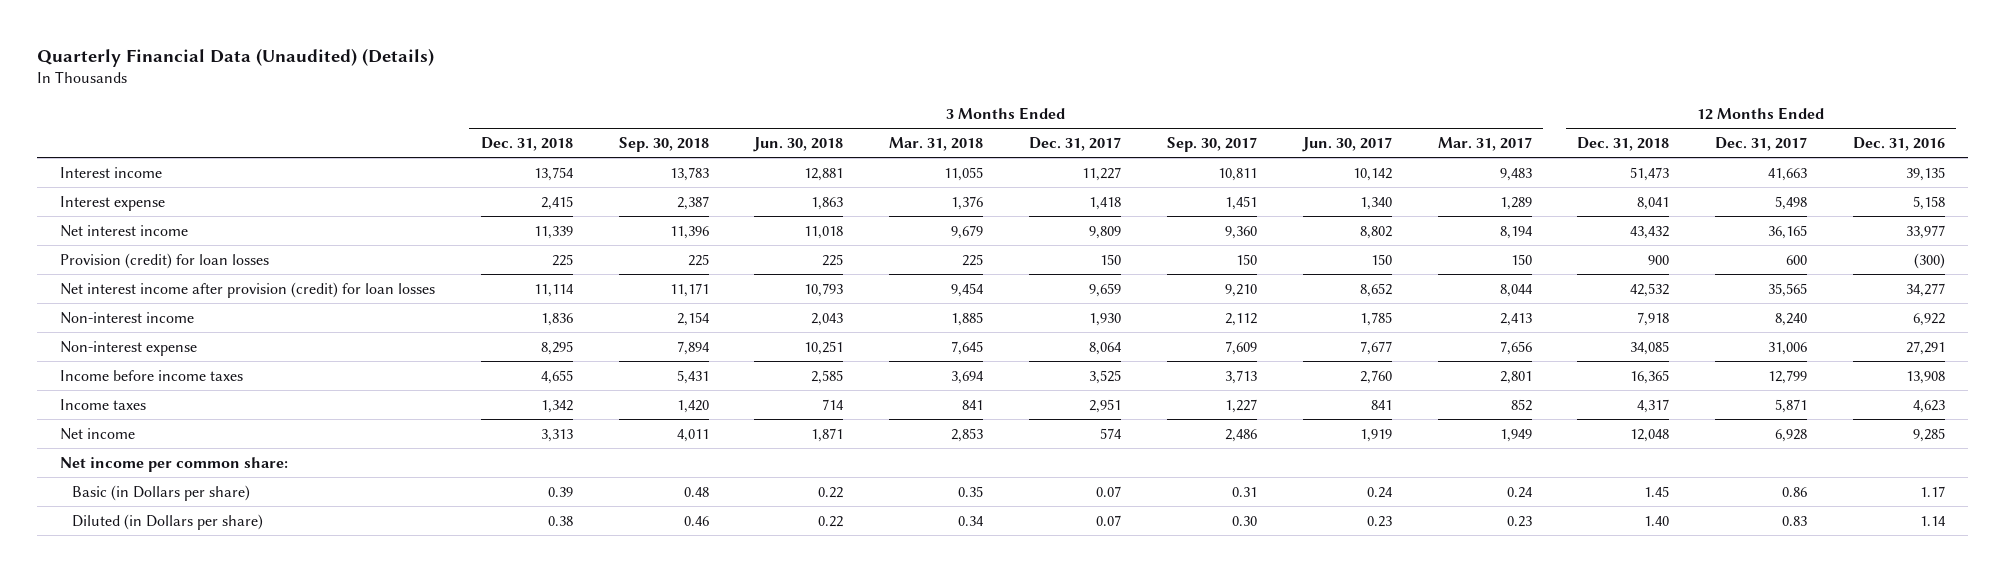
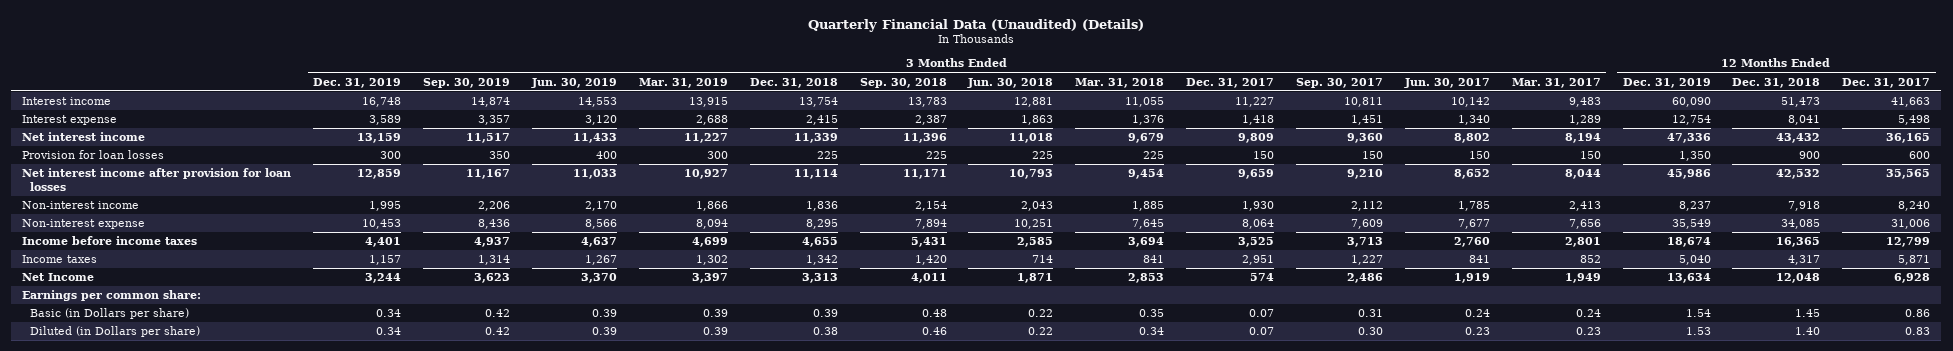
[1852,136,1945,151] Dec. 31, 2016 -> none
none -> [313,77,402,88] Dec. 31, 2019
none -> [423,77,511,88] Sep. 30, 2019
none -> [530,77,617,88] Jun. 30, 2019
none -> [638,77,728,88] Mar. 31, 2019
none -> [1622,77,1711,88] Dec. 31, 2019
[59,252,269,269] Provision (credit) for loan losses -> [22,150,165,160] Provision for loan losses
[59,281,435,298] Net interest income after provision (credit) for loan losses -> [22,168,292,191] Net interest income after provision for loan losses
[59,427,135,440] Net income -> [22,273,95,282] Net Income
[59,456,288,472] Net income per common share: -> [22,290,202,302] Earnings per common share:

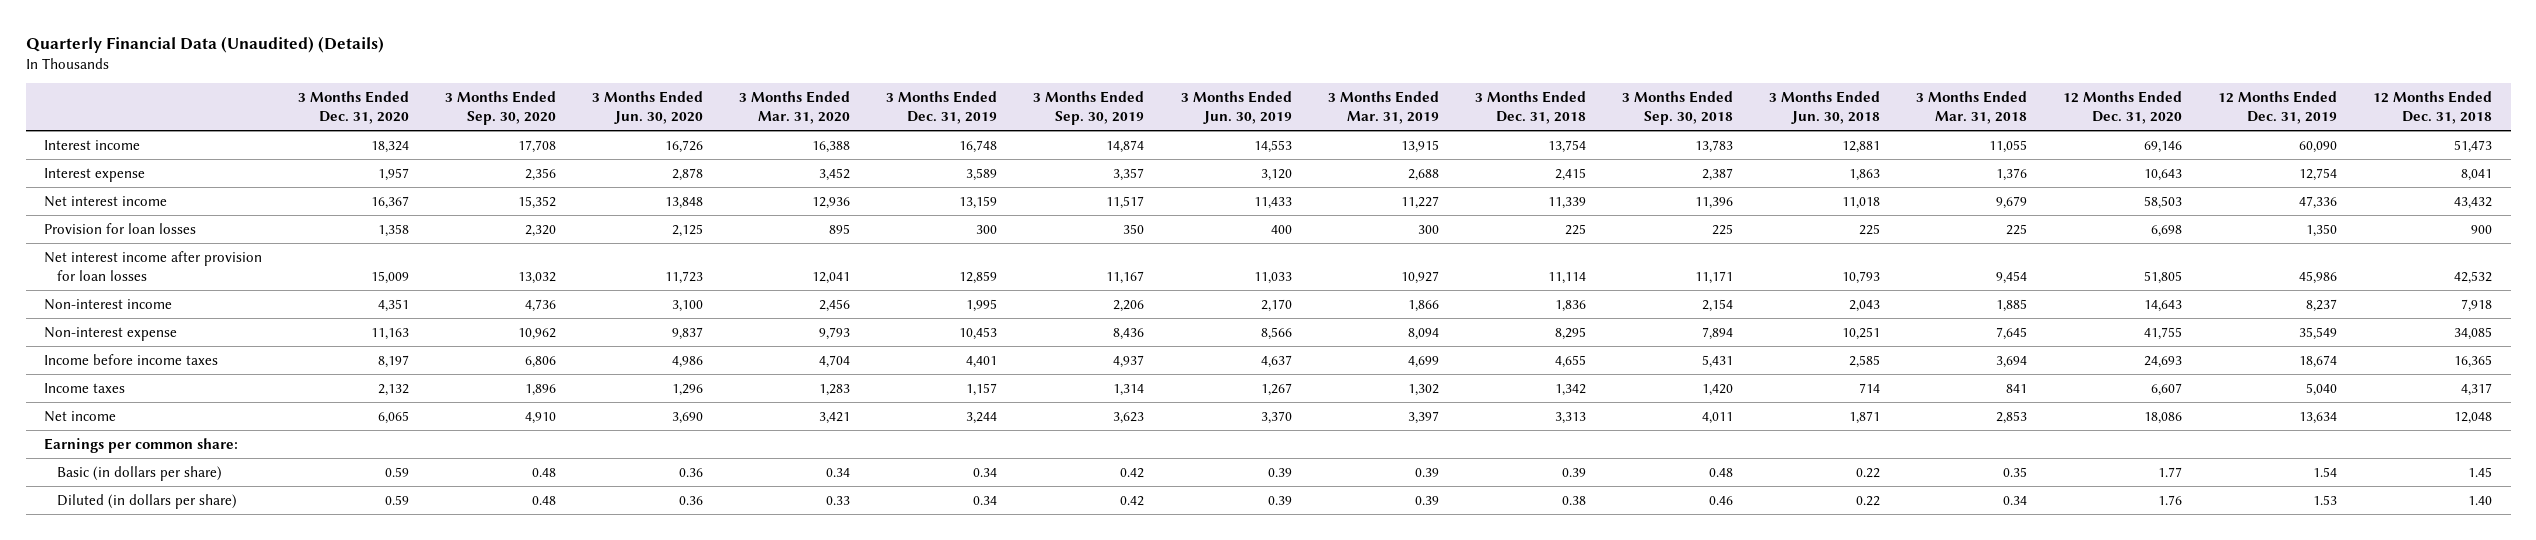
[1186,77,1275,88] Dec. 31, 2017 -> none
[1295,77,1383,88] Sep. 30, 2017 -> none
[1403,77,1490,88] Jun. 30, 2017 -> none
[1511,77,1601,88] Mar. 31, 2017 -> none
[1842,77,1931,88] Dec. 31, 2017 -> none
none -> [297,91,409,125] 3 Months Ended Dec. 31, 2020
none -> [444,91,556,126] 3 Months Ended Sep. 30, 2020
none -> [592,91,704,125] 3 Months Ended Jun. 30, 2020
none -> [739,91,851,125] 3 Months Ended Mar. 31, 2020
none -> [2063,91,2183,125] 12 Months Ended Dec. 31, 2020
[22,273,95,282] Net Income -> [43,410,116,422] Net income
[30,308,190,320] Basic (in Dollars per share) -> [57,465,223,481] Basic (in dollars per share)
[30,326,201,338] Diluted (in Dollars per share) -> [57,493,238,509] Diluted (in dollars per share)

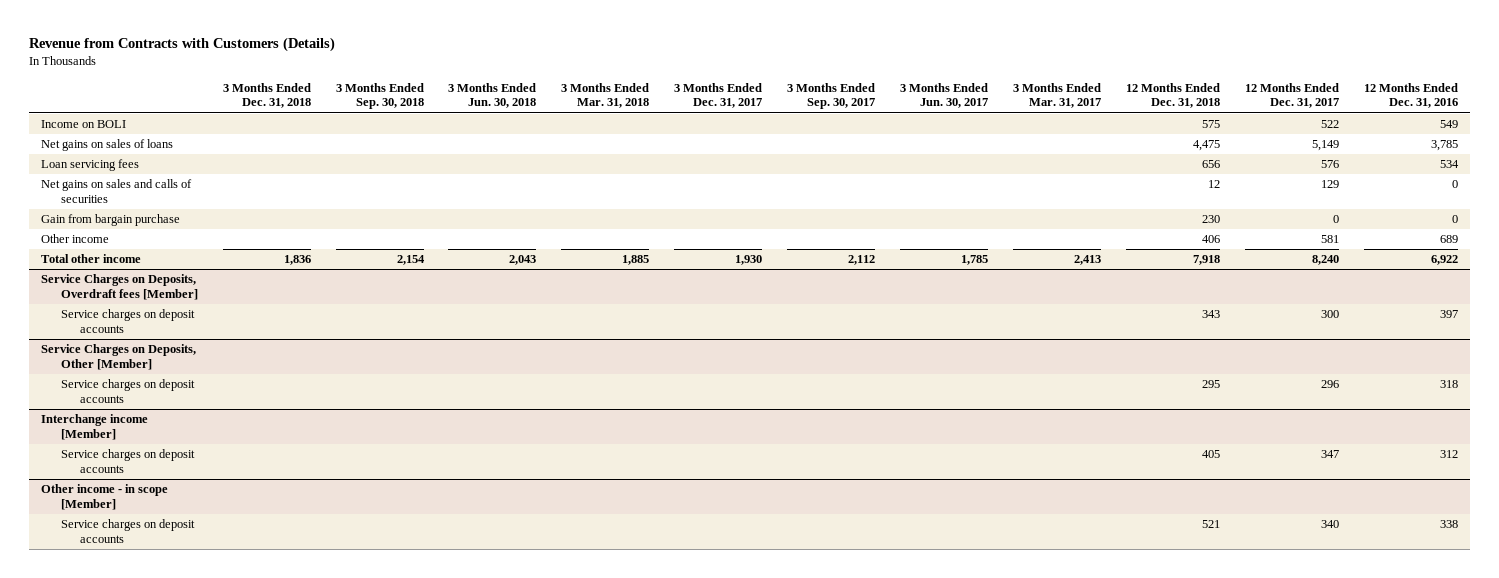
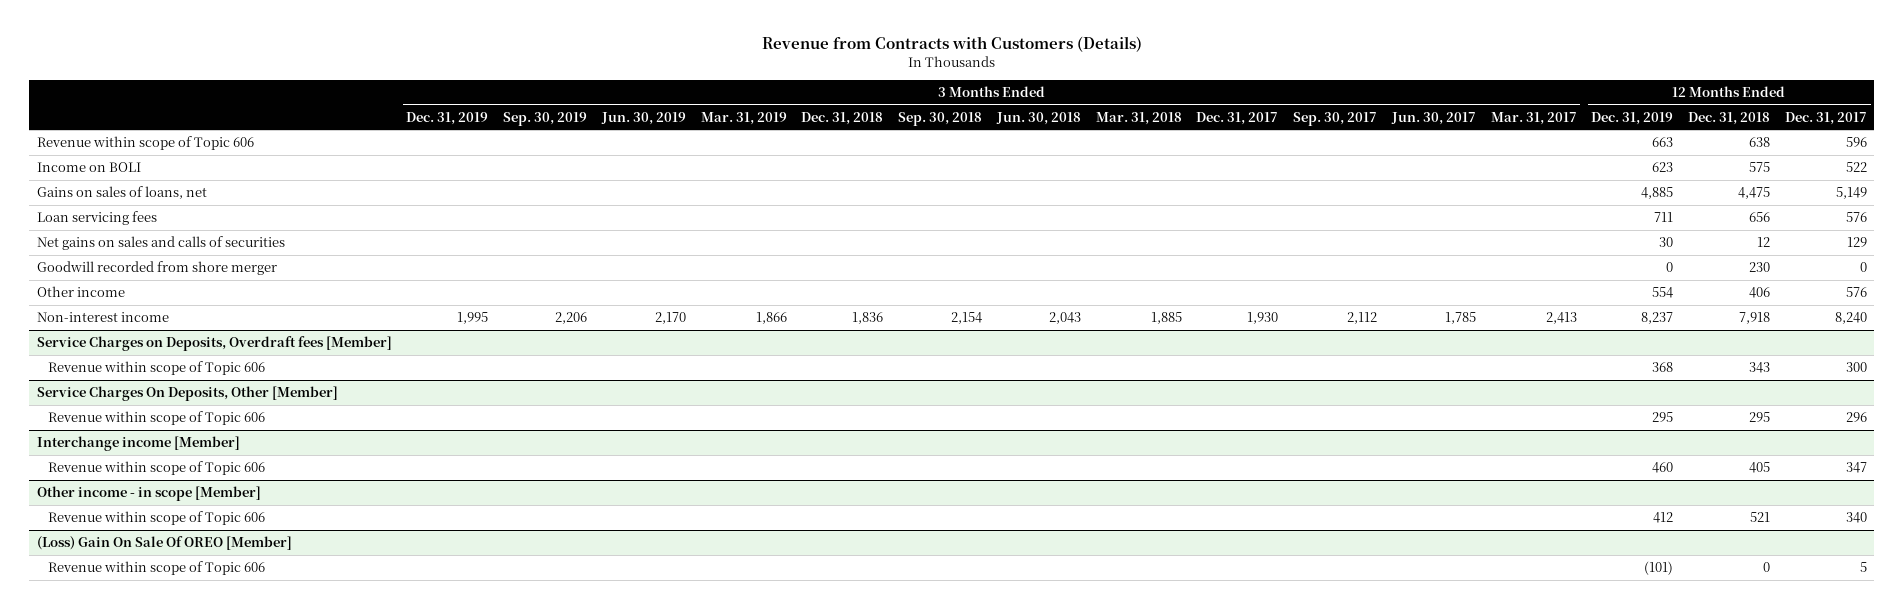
[1363,82,1458,109] 12 Months Ended Dec. 31, 2016 -> none
none -> [406,111,489,125] Dec. 31, 2019
none -> [503,111,588,126] Sep. 30, 2019
none -> [600,111,686,125] Jun. 30, 2019
none -> [700,111,787,125] Mar. 31, 2019
none -> [1591,111,1674,125] Dec. 31, 2019
none -> [36,136,254,151] Revenue within scope of Topic 606
[41,139,174,152] Net gains on sales of loans -> [36,186,207,200] Gains on sales of loans, net
[41,214,181,227] Gain from bargain purchase -> [36,261,277,276] Goodwill recorded from shore merger
[1320,235,1339,244] 581 -> [1845,287,1867,298] 576
[41,254,142,264] Total other income -> [36,312,169,323] Non-interest income
[60,309,195,334] Service charges on deposit accounts -> [48,361,266,376] Revenue within scope of Topic 606
[41,344,197,371] Service Charges on Deposits, Other [Member] -> [36,386,338,402] Service Charges On Deposits, Other [Member]
[60,379,195,404] Service charges on deposit accounts -> [48,411,266,426] Revenue within scope of Topic 606
[60,449,195,474] Service charges on deposit accounts -> [48,461,266,476] Revenue within scope of Topic 606
[60,519,195,544] Service charges on deposit accounts -> [48,511,266,526] Revenue within scope of Topic 606
none -> [36,536,292,551] (Loss) Gain On Sale Of OREO [Member]
none -> [48,561,266,576] Revenue within scope of Topic 606

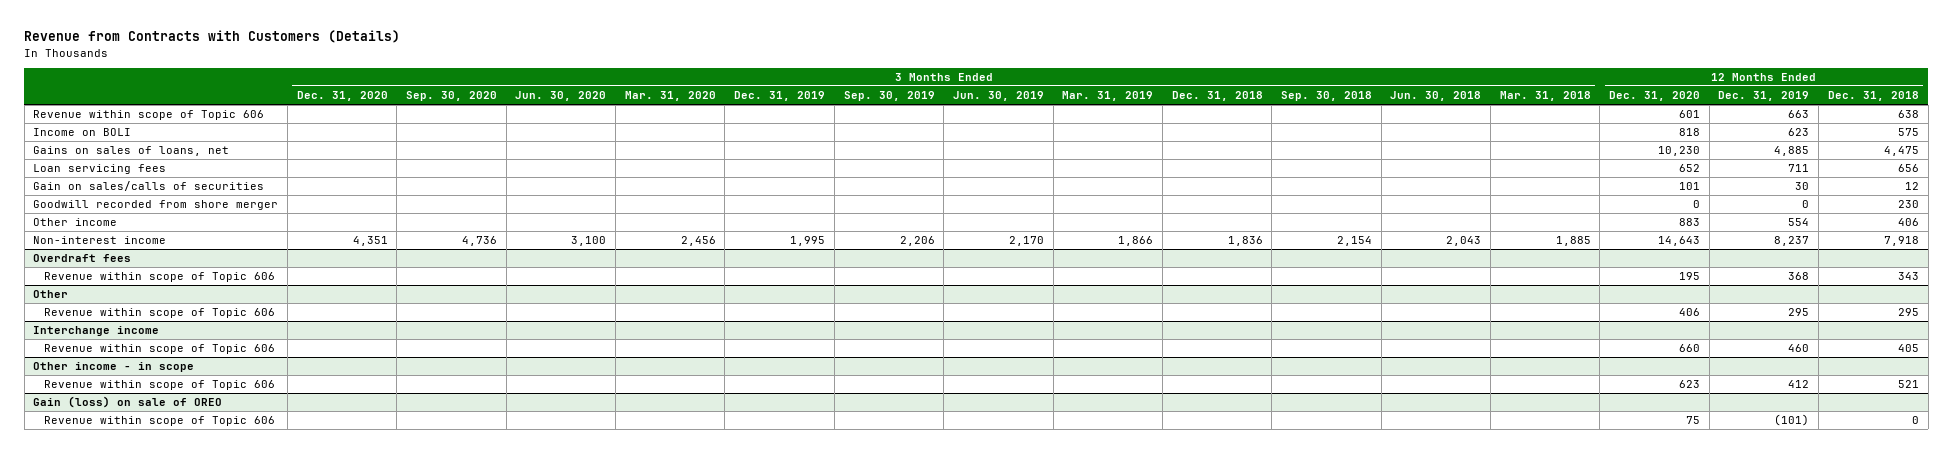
[1196,111,1279,125] Dec. 31, 2017 -> none
[1293,111,1378,126] Sep. 30, 2017 -> none
[1390,111,1476,125] Jun. 30, 2017 -> none
[1490,111,1577,125] Mar. 31, 2017 -> none
[1784,111,1867,125] Dec. 31, 2017 -> none
none -> [296,91,388,102] Dec. 31, 2020
none -> [406,91,498,102] Sep. 30, 2020
none -> [515,91,607,102] Jun. 30, 2020
none -> [624,91,716,102] Mar. 31, 2020
none -> [1609,91,1701,102] Dec. 31, 2020
[36,236,285,251] Net gains on sales and calls of securities -> [33,181,265,192] Gain on sales/calls of securities
[36,336,392,352] Service Charges on Deposits, Overdraft fees [Member] -> [33,254,132,263] Overdraft fees
[36,386,338,402] Service Charges On Deposits, Other [Member] -> [33,290,69,299] Other
[36,436,240,452] Interchange income [Member] -> [33,326,160,337] Interchange income
[36,486,261,502] Other income - in scope [Member] -> [33,362,195,373] Other income - in scope
[36,536,292,551] (Loss) Gain On Sale Of OREO [Member] -> [33,396,223,409] Gain (loss) on sale of OREO

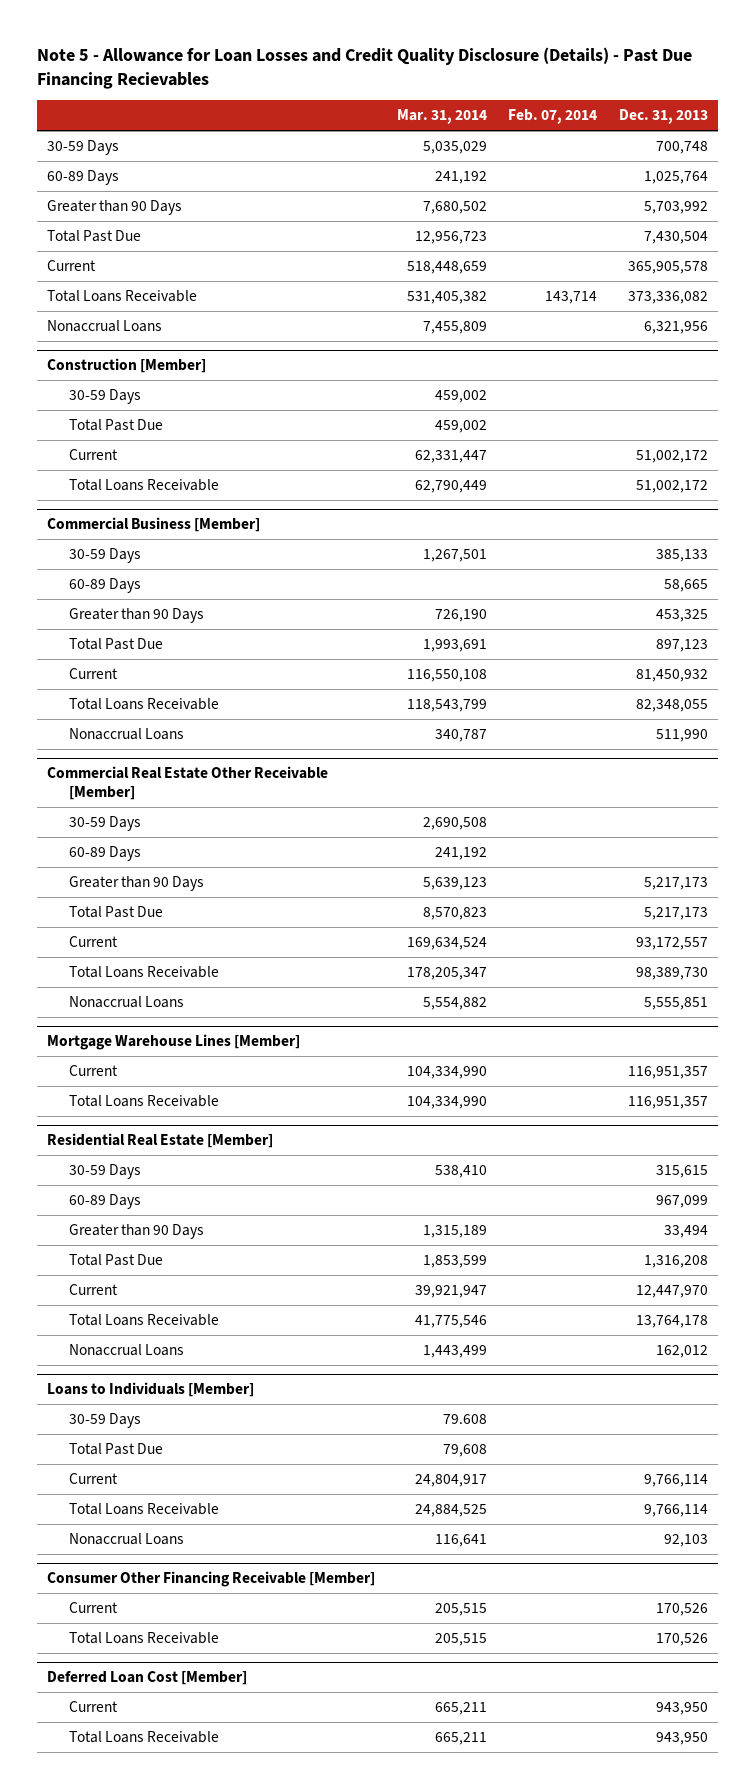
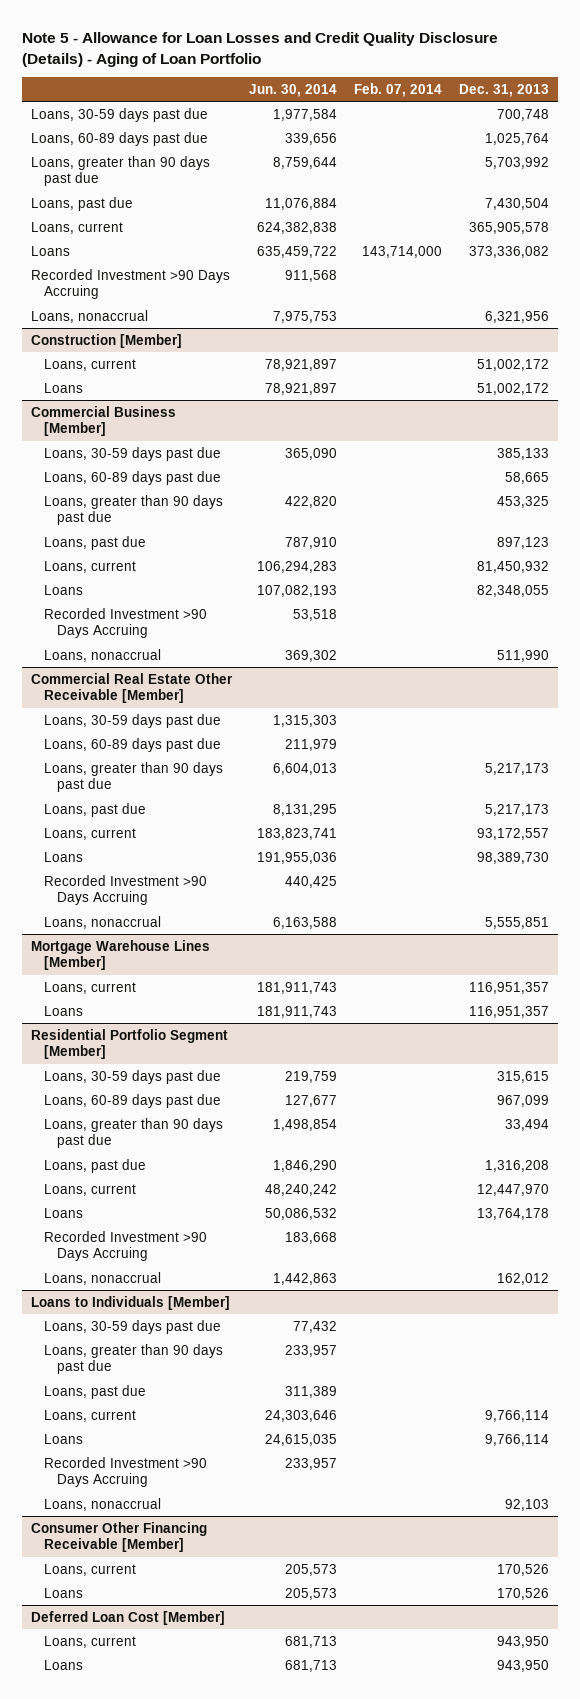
[36,46,692,89] Note 5 - Allowance for Loan Losses and Credit Quality Disclosure (Details) - Past Due Financing Recievables -> [22,32,499,67] Note 5 - Allowance for Loan Losses and Credit Quality Disclosure (Details) - Aging of Loan Portfolio
[396,109,487,125] Mar. 31, 2014 -> none
none -> [248,83,337,97] Jun. 30, 2014
[47,139,120,155] 30-59 Days -> [30,107,208,122] Loans, 30-59 days past due
[47,169,120,185] 60-89 Days -> [30,131,208,146] Loans, 60-89 days past due
[47,199,183,215] Greater than 90 Days -> [30,155,210,187] Loans, greater than 90 days past due
[47,229,142,242] Total Past Due -> [30,196,133,211] Loans, past due
[47,259,97,271] Current -> [30,221,123,234] Loans, current
[47,289,198,302] Total Loans Receivable -> [30,245,70,256] Loans
[545,290,598,304] 143,714 -> [362,245,443,258] 143,714,000
none -> [30,268,230,300] Recorded Investment >90 Days Accruing
[47,319,163,332] Nonaccrual Loans -> [30,309,148,323] Loans, nonaccrual
[68,388,141,404] 30-59 Days -> none
[68,418,163,431] Total Past Due -> none
[68,448,118,460] Current -> [43,358,136,371] Loans, current
[68,478,219,491] Total Loans Receivable -> [43,382,83,393] Loans
[68,547,141,563] 30-59 Days -> [43,446,221,461] Loans, 30-59 days past due
[68,577,141,593] 60-89 Days -> [43,470,221,485] Loans, 60-89 days past due
[68,607,204,623] Greater than 90 Days -> [43,494,223,526] Loans, greater than 90 days past due
[68,637,163,650] Total Past Due -> [43,535,146,550] Loans, past due
[68,667,118,679] Current -> [43,560,136,573] Loans, current
[68,697,219,710] Total Loans Receivable -> [43,584,83,595] Loans
none -> [43,607,207,639] Recorded Investment >90 Days Accruing
[68,727,184,740] Nonaccrual Loans -> [43,648,161,662] Loans, nonaccrual
[68,815,141,831] 30-59 Days -> [43,713,221,728] Loans, 30-59 days past due
[68,845,141,861] 60-89 Days -> [43,737,221,752] Loans, 60-89 days past due
[68,875,204,891] Greater than 90 Days -> [43,761,223,793] Loans, greater than 90 days past due
[68,905,163,918] Total Past Due -> [43,802,146,817] Loans, past due
[68,935,118,947] Current -> [43,827,136,840] Loans, current
[68,965,219,978] Total Loans Receivable -> [43,851,83,862] Loans
none -> [43,874,207,906] Recorded Investment >90 Days Accruing
[68,995,184,1008] Nonaccrual Loans -> [43,915,161,929] Loans, nonaccrual
[47,1133,274,1149] Residential Real Estate [Member] -> none
[68,1064,118,1076] Current -> [43,981,136,994] Loans, current
[68,1094,219,1107] Total Loans Receivable -> [43,1005,83,1016] Loans
none -> [30,1028,228,1060] Residential Portfolio Segment [Member]
[68,1163,141,1179] 30-59 Days -> [43,1069,221,1084] Loans, 30-59 days past due
[68,1193,141,1209] 60-89 Days -> [43,1093,221,1108] Loans, 60-89 days past due
[68,1223,204,1239] Greater than 90 Days -> [43,1117,223,1149] Loans, greater than 90 days past due
[68,1253,163,1266] Total Past Due -> [43,1158,146,1173] Loans, past due
[68,1283,118,1295] Current -> [43,1183,136,1196] Loans, current
[68,1313,219,1326] Total Loans Receivable -> [43,1207,83,1218] Loans
none -> [43,1230,207,1262] Recorded Investment >90 Days Accruing
[68,1343,184,1356] Nonaccrual Loans -> [43,1271,161,1285] Loans, nonaccrual
[68,1412,141,1428] 30-59 Days -> [43,1319,221,1334] Loans, 30-59 days past due
none -> [43,1343,223,1375] Loans, greater than 90 days past due
[68,1442,163,1455] Total Past Due -> [43,1384,146,1399] Loans, past due
[68,1472,118,1484] Current -> [43,1409,136,1422] Loans, current
[68,1502,219,1515] Total Loans Receivable -> [43,1433,83,1444] Loans
none -> [43,1456,207,1488] Recorded Investment >90 Days Accruing
[68,1532,184,1545] Nonaccrual Loans -> [43,1497,161,1511] Loans, nonaccrual
[68,1601,118,1613] Current -> [43,1563,136,1576] Loans, current
[68,1631,219,1644] Total Loans Receivable -> [43,1587,83,1598] Loans
[68,1700,118,1712] Current -> [43,1635,136,1648] Loans, current
[68,1730,219,1743] Total Loans Receivable -> [43,1659,83,1670] Loans

